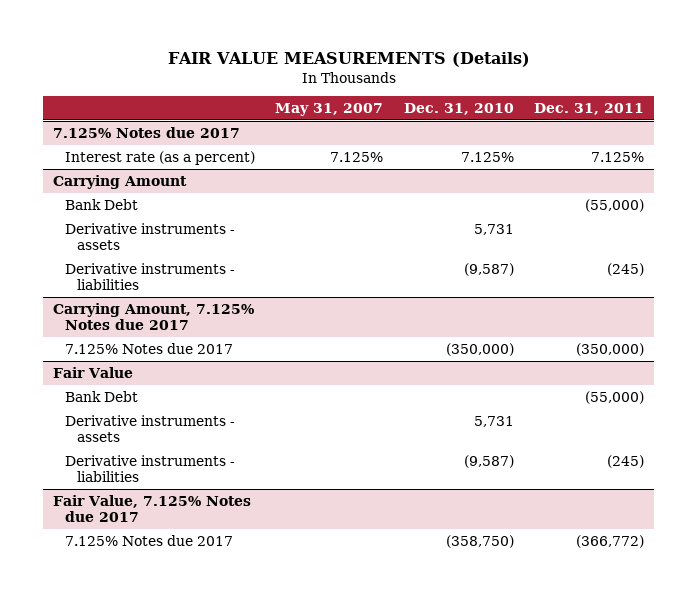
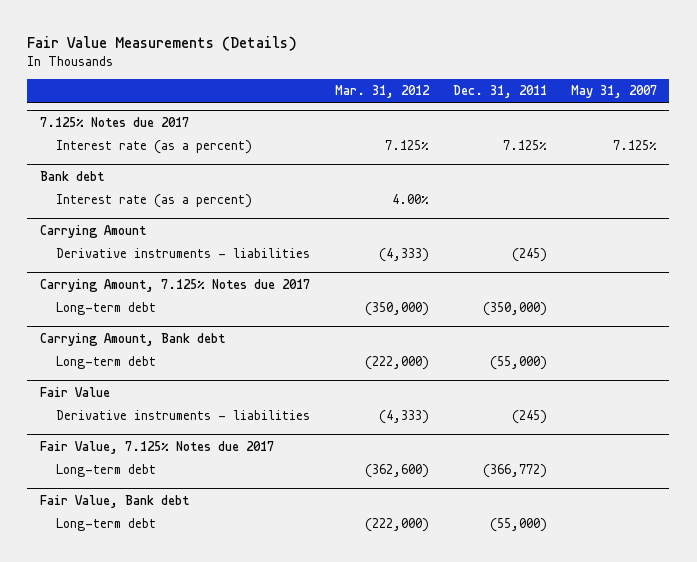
[167,52,530,68] FAIR VALUE MEASUREMENTS (Details) -> [27,35,298,51] Fair Value Measurements (Details)
[403,103,514,116] Dec. 31, 2010 -> none
none -> [334,85,430,99] Mar. 31, 2012
none -> [39,170,104,181] Bank debt
none -> [56,194,253,209] Interest rate (as a percent)
[65,198,139,210] Bank Debt -> none
[65,222,236,251] Derivative instruments - assets -> none
[65,342,234,354] 7.125% Notes due 2017 -> [56,302,157,316] Long-term debt
none -> [39,332,225,346] Carrying Amount, Bank debt
none -> [56,356,157,370] Long-term debt
[65,390,139,402] Bank Debt -> none
[65,414,236,443] Derivative instruments - assets -> none
[65,534,234,546] 7.125% Notes due 2017 -> [56,464,157,478] Long-term debt
none -> [39,494,189,508] Fair Value, Bank debt
none -> [56,518,157,532] Long-term debt

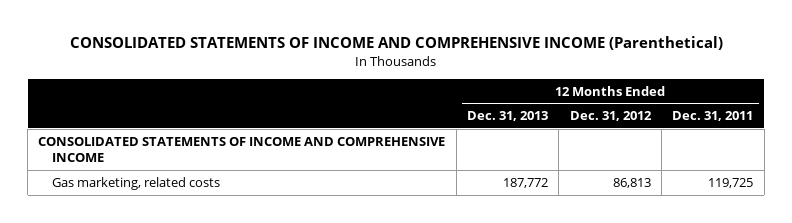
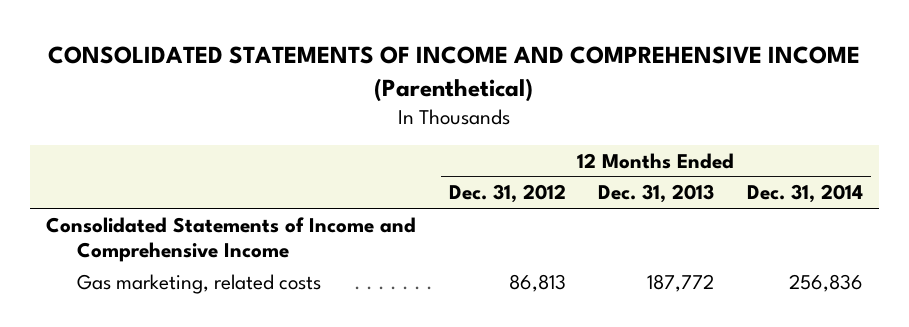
[672,111,754,122] Dec. 31, 2011 -> none
none -> [746,184,863,204] Dec. 31, 2014
[38,136,446,163] CONSOLIDATED STATEMENTS OF INCOME AND COMPREHENSIVE INCOME -> [46,216,417,262] Consolidated Statements of Income and Comprehensive Income

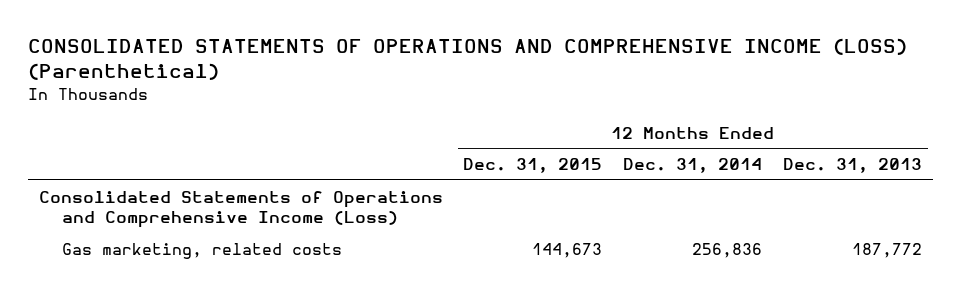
[48,45,861,102] CONSOLIDATED STATEMENTS OF INCOME AND COMPREHENSIVE INCOME (Parenthetical) -> [28,38,908,81] CONSOLIDATED STATEMENTS OF OPERATIONS AND COMPREHENSIVE INCOME (LOSS) (Parenthetical)
[448,184,566,204] Dec. 31, 2012 -> none
none -> [463,158,603,174] Dec. 31, 2015
[46,216,417,262] Consolidated Statements of Income and Comprehensive Income -> [38,190,443,229] Consolidated Statements of Operations and Comprehensive Income (Loss)

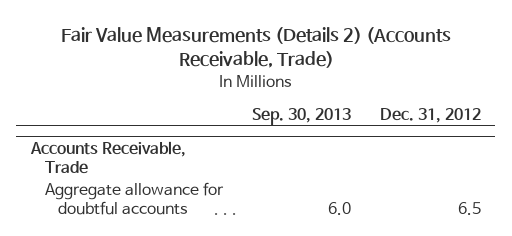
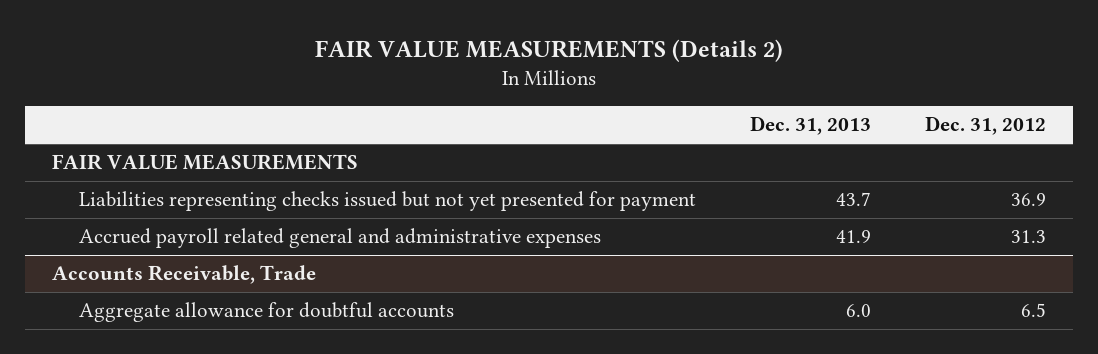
[60,26,451,69] Fair Value Measurements (Details 2) (Accounts Receivable, Trade) -> [314,38,783,62] FAIR VALUE MEASUREMENTS (Details 2)
[251,107,351,125] Sep. 30, 2013 -> none
none -> [749,116,871,136] Dec. 31, 2013
none -> [51,154,358,171] FAIR VALUE MEASUREMENTS
none -> [78,191,696,212] Liabilities representing checks issued but not yet presented for payment
none -> [78,228,601,249] Accrued payroll related general and administrative expenses

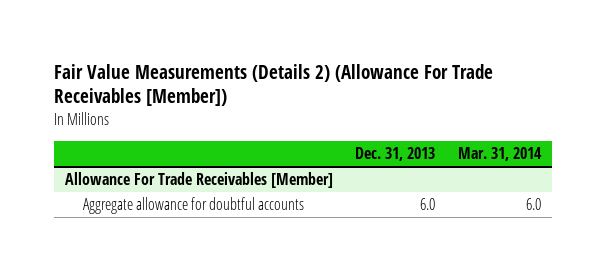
[314,38,783,62] FAIR VALUE MEASUREMENTS (Details 2) -> [53,63,493,107] Fair Value Measurements (Details 2) (Allowance For Trade Receivables [Member])
[925,116,1047,136] Dec. 31, 2012 -> none
none -> [458,147,543,162] Mar. 31, 2014
[51,154,358,171] FAIR VALUE MEASUREMENTS -> none
[78,191,696,212] Liabilities representing checks issued but not yet presented for payment -> none
[78,228,601,249] Accrued payroll related general and administrative expenses -> none
[51,265,316,285] Accounts Receivable, Trade -> none
none -> [64,172,333,189] Allowance For Trade Receivables [Member]

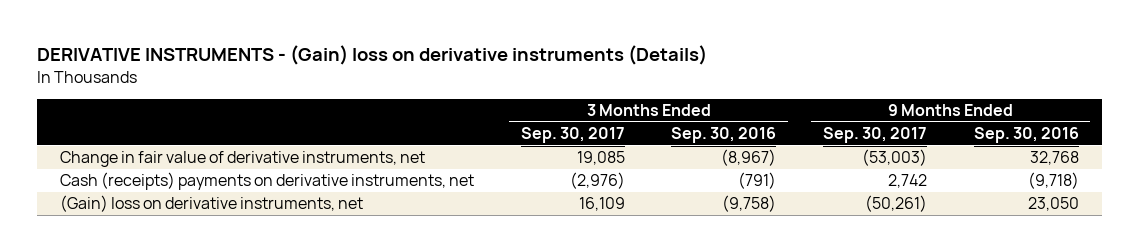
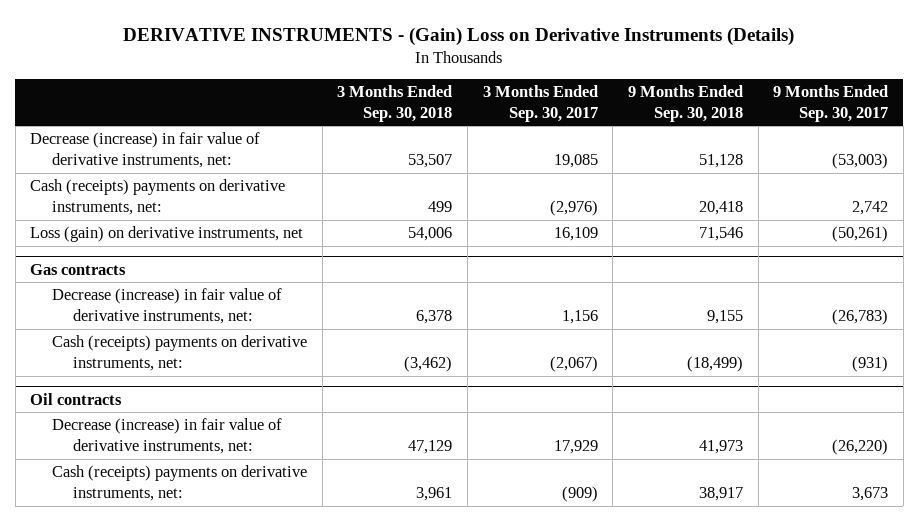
[36,45,707,66] DERIVATIVE INSTRUMENTS - (Gain) loss on derivative instruments (Details) -> [123,26,795,46] DERIVATIVE INSTRUMENTS - (Gain) Loss on Derivative Instruments (Details)
[671,127,777,144] Sep. 30, 2016 -> none
[973,127,1079,144] Sep. 30, 2016 -> none
none -> [337,85,453,122] 3 Months Ended Sep. 30, 2018
none -> [627,85,743,122] 9 Months Ended Sep. 30, 2018
[60,151,426,168] Change in fair value of derivative instruments, net -> [30,132,261,168] Decrease (increase) in fair value of derivative instruments, net:
[60,172,475,191] Cash (receipts) payments on derivative instruments, net -> [30,179,286,215] Cash (receipts) payments on derivative instruments, net:
[60,195,364,213] (Gain) loss on derivative instruments, net -> [30,226,304,243] Loss (gain) on derivative instruments, net
none -> [30,263,127,275] Gas contracts
none -> [51,288,282,324] Decrease (increase) in fair value of derivative instruments, net:
none -> [51,335,307,371] Cash (receipts) payments on derivative instruments, net:
none -> [30,392,123,405] Oil contracts
none -> [51,418,282,454] Decrease (increase) in fair value of derivative instruments, net:
none -> [51,465,307,501] Cash (receipts) payments on derivative instruments, net:

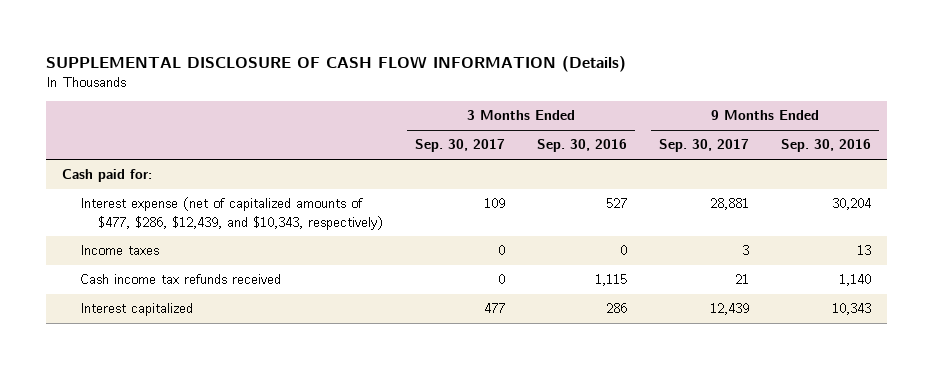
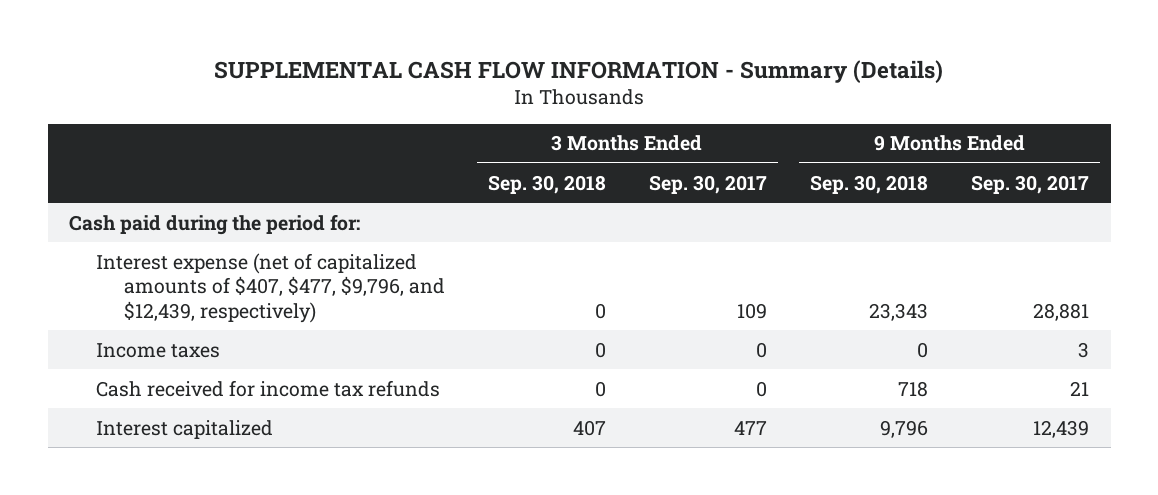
[46,56,627,73] SUPPLEMENTAL DISCLOSURE OF CASH FLOW INFORMATION (Details) -> [214,59,944,83] SUPPLEMENTAL CASH FLOW INFORMATION - Summary (Details)
[536,139,627,153] Sep. 30, 2016 -> none
[780,139,871,153] Sep. 30, 2016 -> none
none -> [487,174,606,194] Sep. 30, 2018
none -> [810,174,929,194] Sep. 30, 2018
[62,169,153,183] Cash paid for: -> [69,213,361,235] Cash paid during the period for:
[79,197,383,230] Interest expense (net of capitalized amounts of $477, $286, $12,439, and $10,343, respectively) -> [96,252,445,323] Interest expense (net of capitalized amounts of $407, $477, $9,796, and $12,439, respectively)
[79,274,281,285] Cash income tax refunds received -> [96,379,441,397] Cash received for income tax refunds

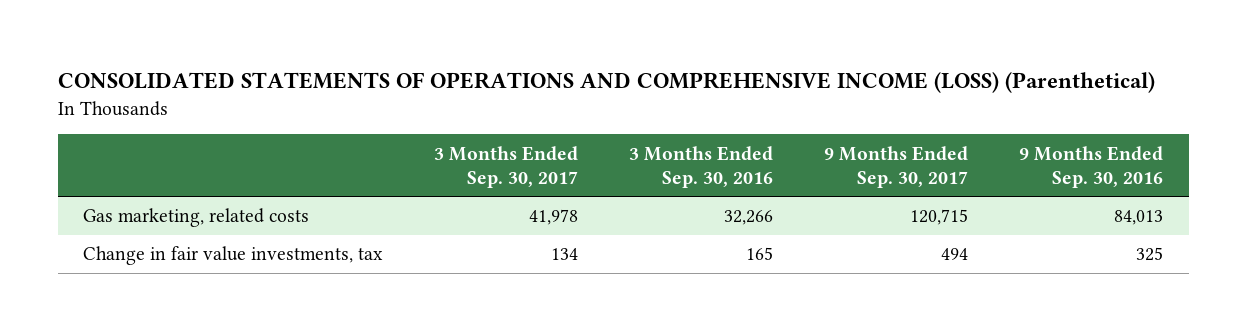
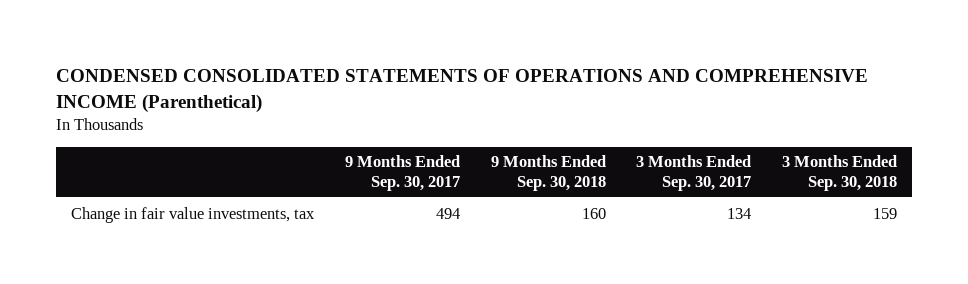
[57,72,1155,94] CONSOLIDATED STATEMENTS OF OPERATIONS AND COMPREHENSIVE INCOME (LOSS) (Parenthetical) -> [55,68,868,113] CONDENSED CONSOLIDATED STATEMENTS OF OPERATIONS AND COMPREHENSIVE INCOME (Parenthetical)
[629,145,774,189] 3 Months Ended Sep. 30, 2016 -> none
[1019,145,1164,189] 9 Months Ended Sep. 30, 2016 -> none
none -> [490,155,606,192] 9 Months Ended Sep. 30, 2018
none -> [781,155,897,192] 3 Months Ended Sep. 30, 2018
[83,208,310,228] Gas marketing, related costs -> none

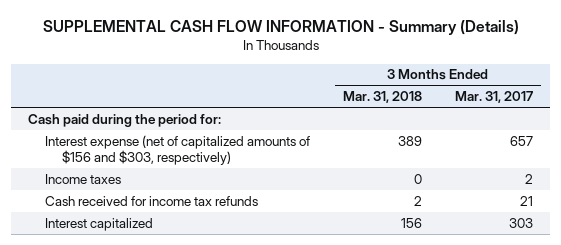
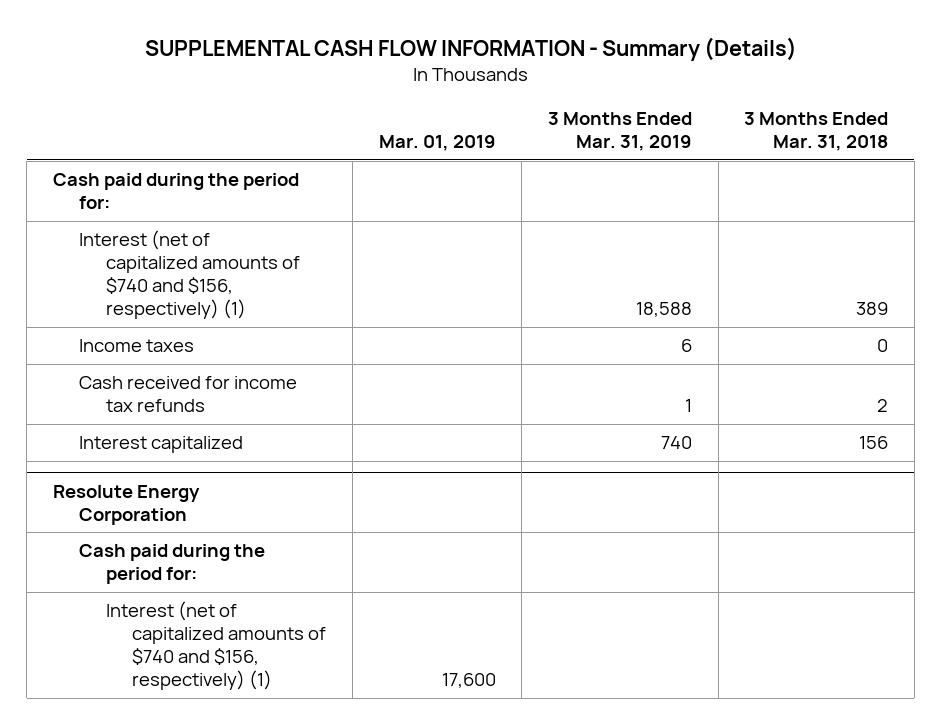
[455,91,534,104] Mar. 31, 2017 -> none
none -> [378,135,496,152] Mar. 01, 2019
none -> [547,112,692,152] 3 Months Ended Mar. 31, 2019
[45,134,311,166] Interest expense (net of capitalized amounts of $156 and $303, respectively) -> [79,230,300,320] Interest (net of capitalized amounts of $740 and $156, respectively) (1)
none -> [52,484,200,525] Resolute Energy Corporation
none -> [79,544,266,585] Cash paid during the period for:
none -> [105,601,327,691] Interest (net of capitalized amounts of $740 and $156, respectively) (1)

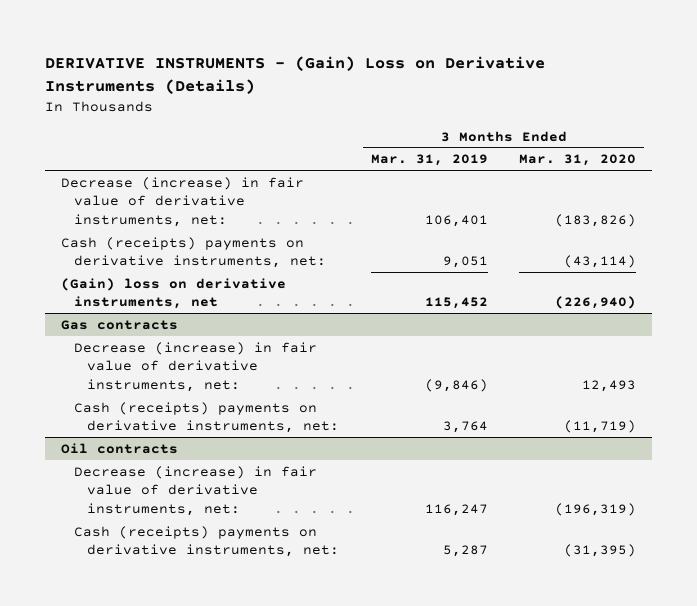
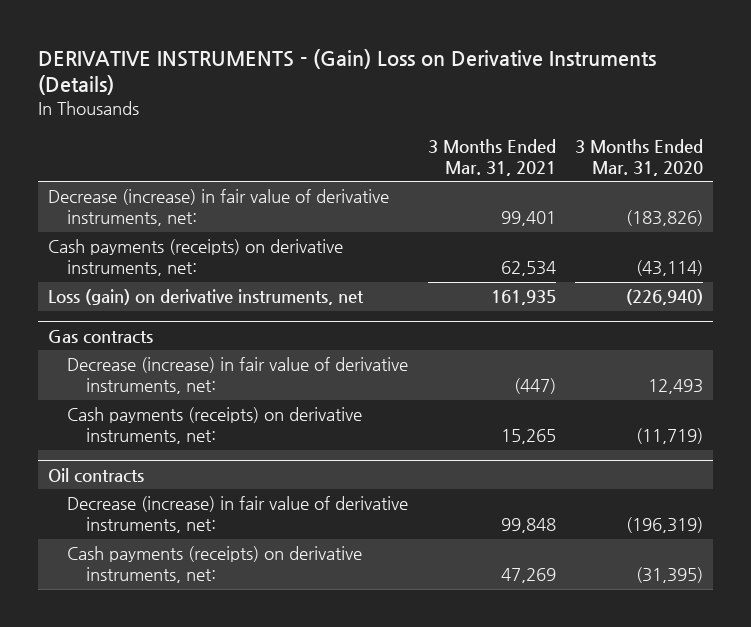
[370,154,488,167] Mar. 31, 2019 -> none
none -> [427,138,556,176] 3 Months Ended Mar. 31, 2021
[61,236,327,269] Cash (receipts) payments on derivative instruments, net: -> [47,239,343,277] Cash payments (receipts) on derivative instruments, net:
[61,277,287,310] (Gain) loss on derivative instruments, net -> [47,289,364,306] Loss (gain) on derivative instruments, net
[74,401,340,434] Cash (receipts) payments on derivative instruments, net: -> [67,407,363,445] Cash payments (receipts) on derivative instruments, net:
[74,525,340,558] Cash (receipts) payments on derivative instruments, net: -> [67,546,363,584] Cash payments (receipts) on derivative instruments, net:

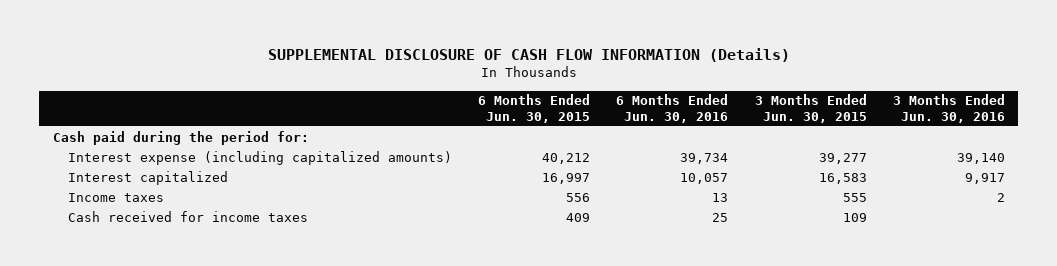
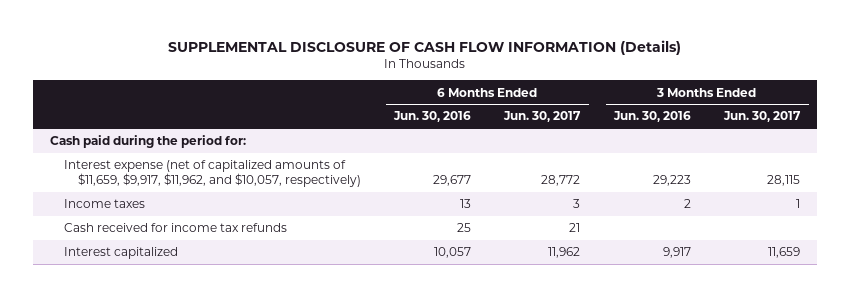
[478,94,591,123] 6 Months Ended Jun. 30, 2015 -> none
[754,94,867,123] 3 Months Ended Jun. 30, 2015 -> none
none -> [503,111,582,123] Jun. 30, 2017
none -> [723,111,802,123] Jun. 30, 2017
[68,150,453,165] Interest expense (including capitalized amounts) -> none
none -> [63,160,361,188] Interest expense (net of capitalized amounts of $11,659, $9,917, $11,962, and $10,057, respectively)
[68,210,309,222] Cash received for income taxes -> [63,223,287,233] Cash received for income tax refunds
[68,170,229,185] Interest capitalized -> [63,247,178,260] Interest capitalized

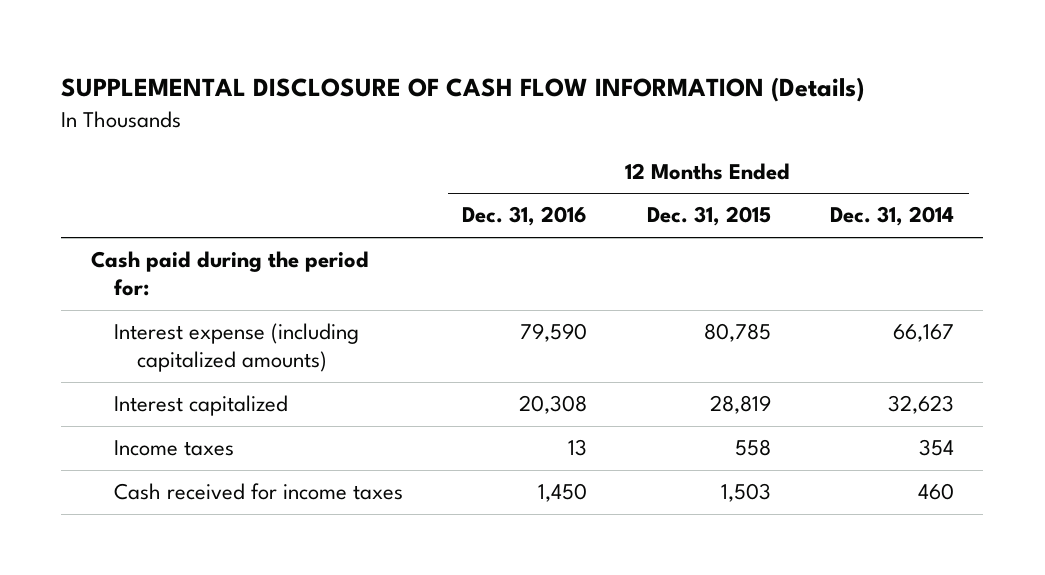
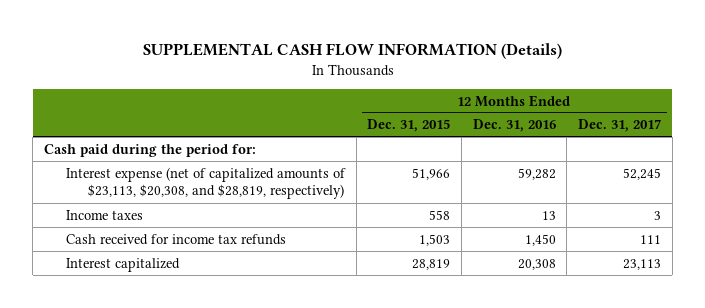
[61,77,865,103] SUPPLEMENTAL DISCLOSURE OF CASH FLOW INFORMATION (Details) -> [142,43,562,60] SUPPLEMENTAL CASH FLOW INFORMATION (Details)
[829,206,954,227] Dec. 31, 2014 -> none
none -> [578,119,662,133] Dec. 31, 2017
[114,323,360,373] Interest expense (including capitalized amounts) -> none
none -> [65,166,346,200] Interest expense (net of capitalized amounts of $23,113, $20,308, and $28,819, respectively)
[114,483,404,501] Cash received for income taxes -> [65,233,286,245] Cash received for income tax refunds
[114,395,289,417] Interest capitalized -> [65,257,180,272] Interest capitalized

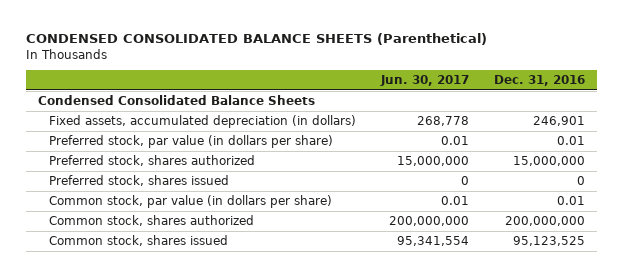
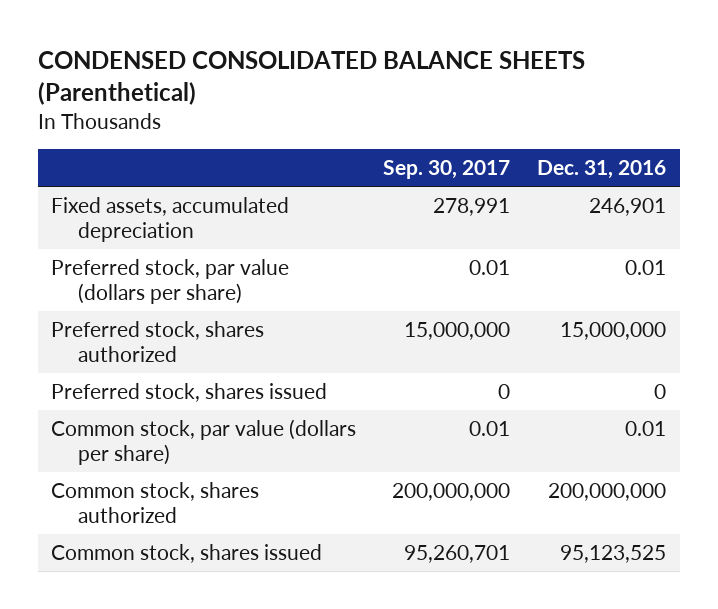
[379,75,469,87] Jun. 30, 2017 -> none
none -> [383,160,511,180] Sep. 30, 2017
[38,95,316,106] Condensed Consolidated Balance Sheets -> none
[48,115,356,129] Fixed assets, accumulated depreciation (in dollars) -> [51,196,290,242] Fixed assets, accumulated depreciation
[48,135,333,149] Preferred stock, par value (in dollars per share) -> [51,258,290,304] Preferred stock, par value (dollars per share)
[48,195,332,209] Common stock, par value (in dollars per share) -> [51,418,357,465] Common stock, par value (dollars per share)

